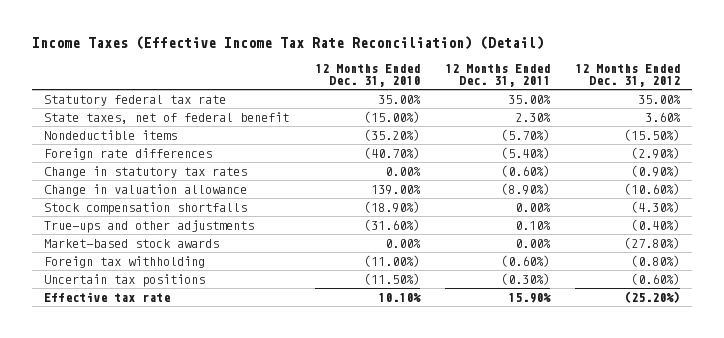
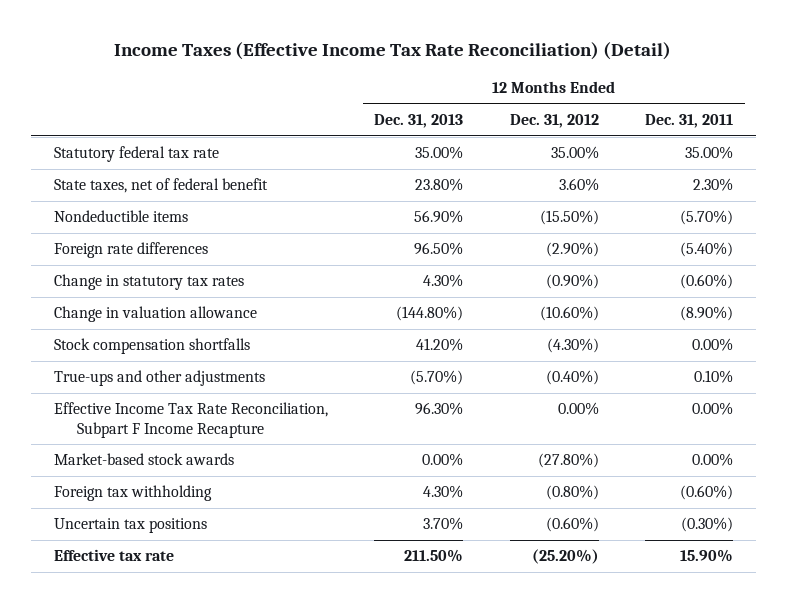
[314,63,420,88] 12 Months Ended Dec. 31, 2010 -> none
none -> [374,114,464,129] Dec. 31, 2013
none -> [54,402,329,438] Effective Income Tax Rate Reconciliation, Subpart F Income Recapture

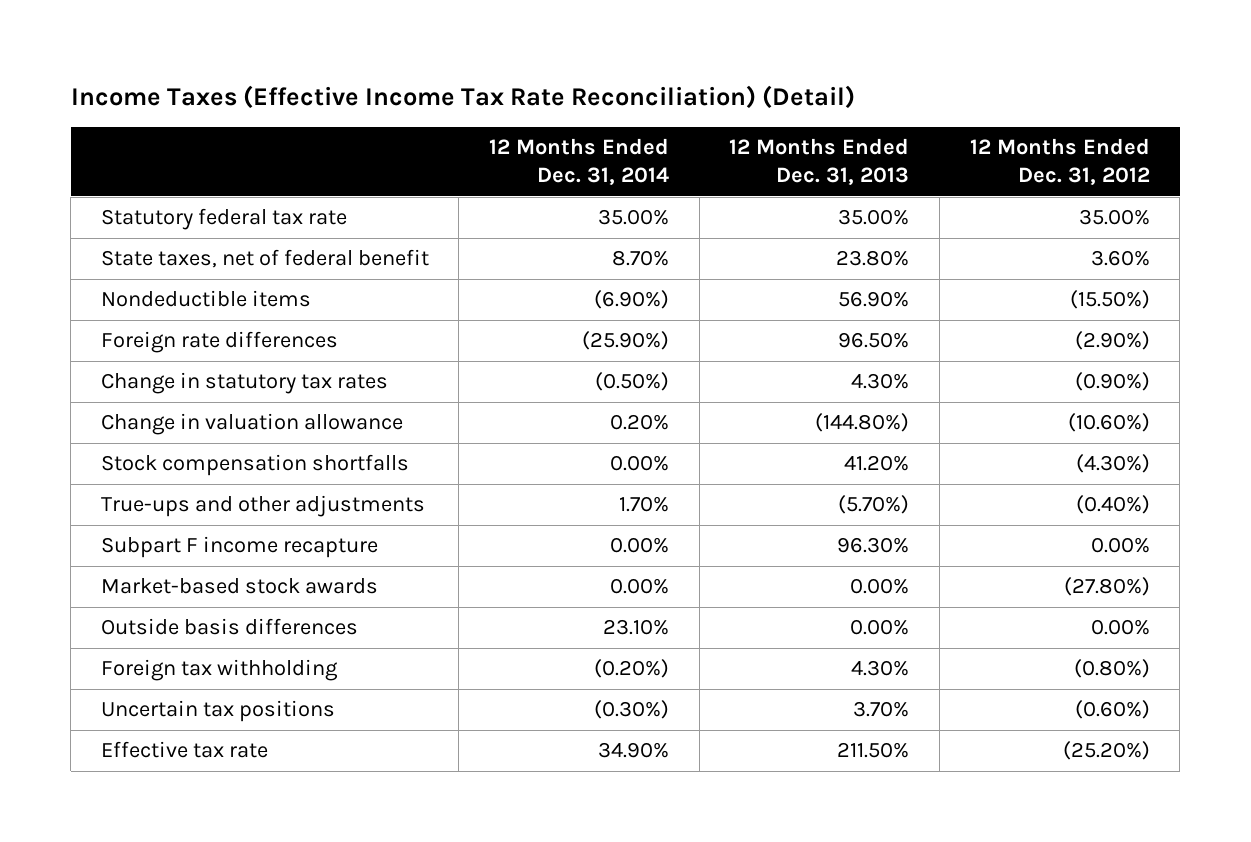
[644,114,733,129] Dec. 31, 2011 -> none
none -> [489,138,670,186] 12 Months Ended Dec. 31, 2014
[54,402,329,438] Effective Income Tax Rate Reconciliation, Subpart F Income Recapture -> [100,536,378,559] Subpart F income recapture
none -> [100,618,358,636] Outside basis differences

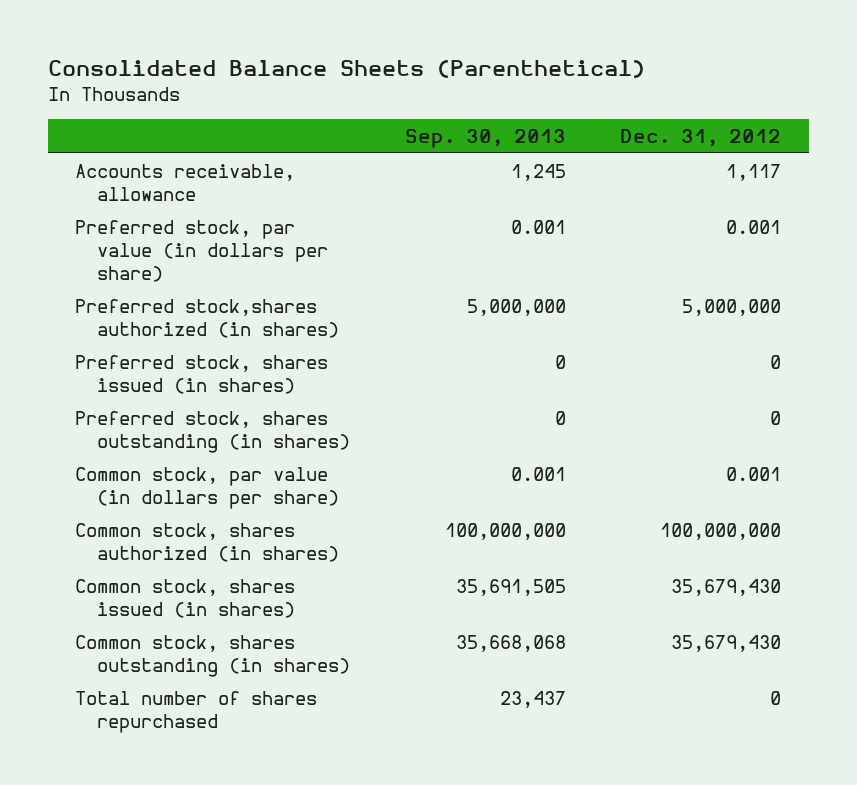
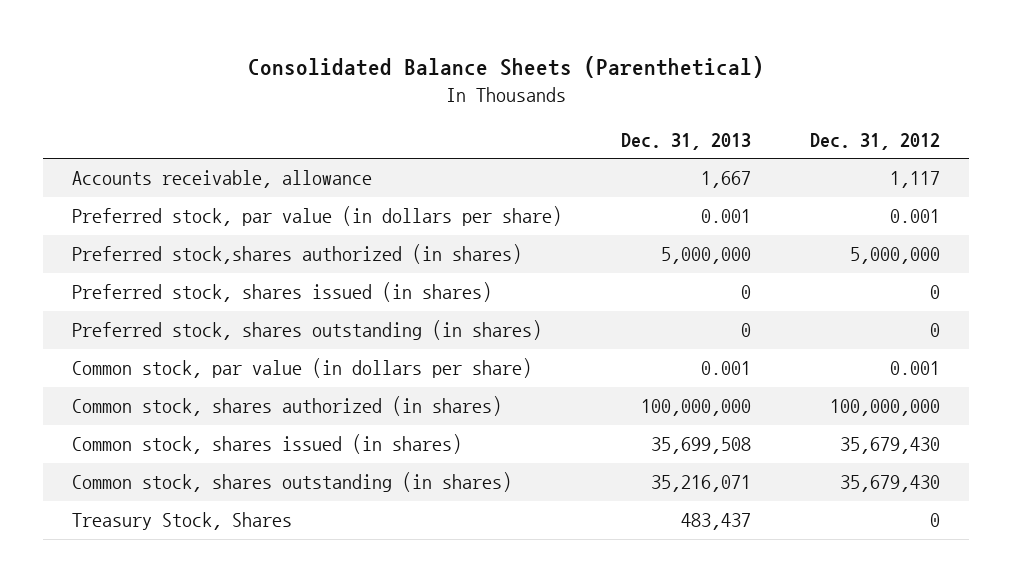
[404,128,566,148] Sep. 30, 2013 -> none
none -> [620,132,751,150] Dec. 31, 2013
[75,690,318,733] Total number of shares repurchased -> [72,512,293,531] Treasury Stock, Shares

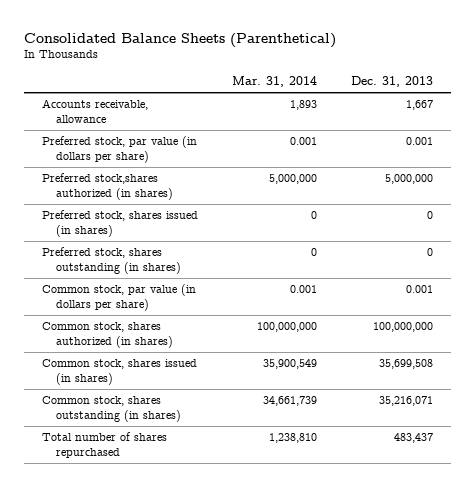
[809,132,940,150] Dec. 31, 2012 -> none
none -> [232,76,318,88] Mar. 31, 2014
[72,512,293,531] Treasury Stock, Shares -> [41,432,167,458] Total number of shares repurchased

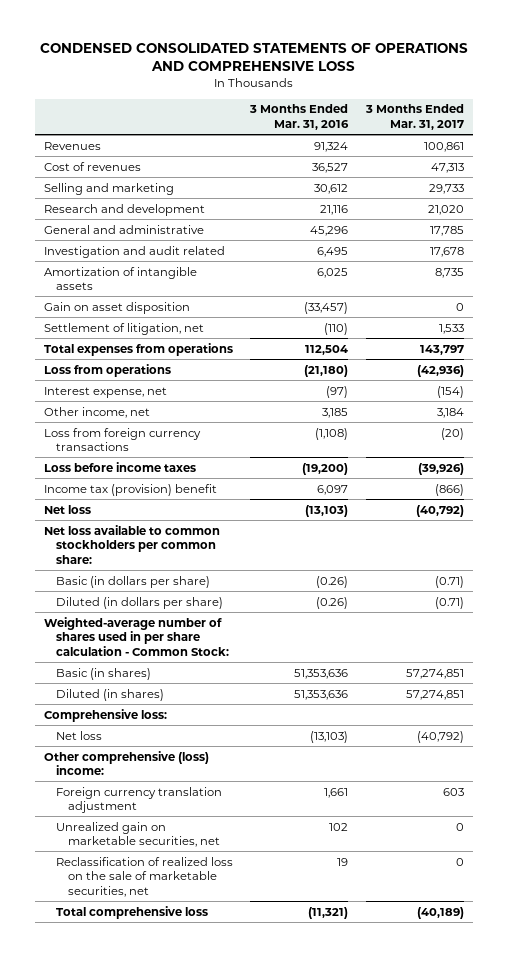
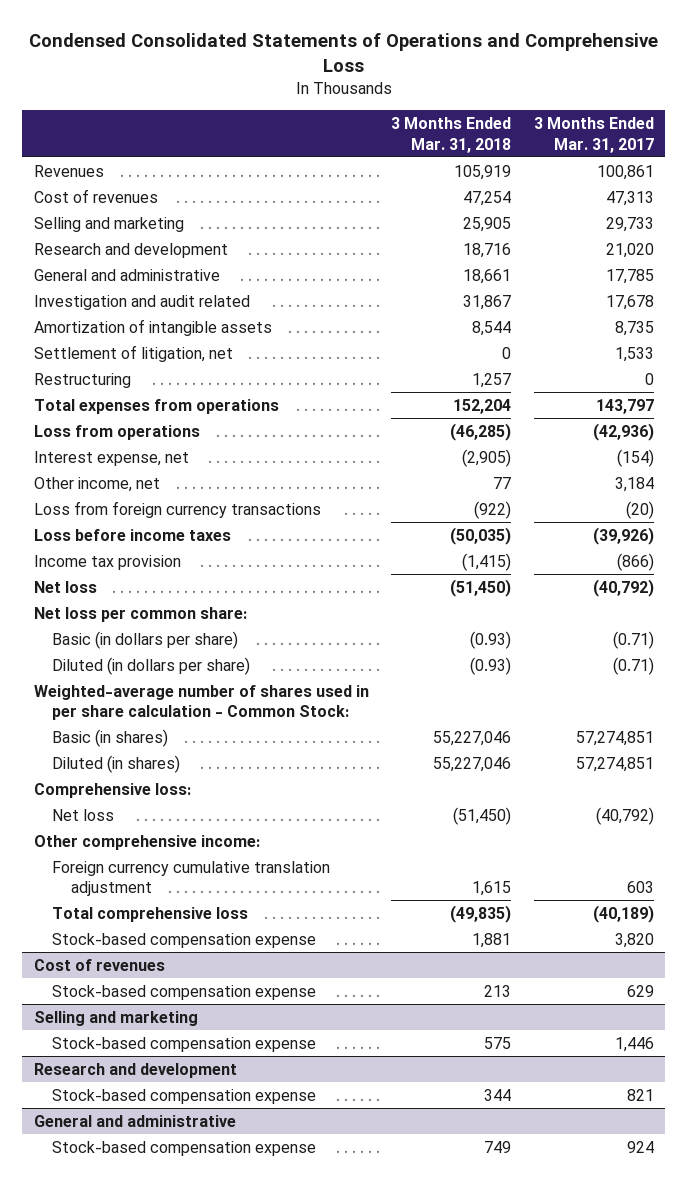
[39,42,468,72] CONDENSED CONSOLIDATED STATEMENTS OF OPERATIONS AND COMPREHENSIVE LOSS -> [28,33,658,73] Condensed Consolidated Statements of Operations and Comprehensive Loss
[249,104,350,130] 3 Months Ended Mar. 31, 2016 -> none
none -> [391,117,512,153] 3 Months Ended Mar. 31, 2018
[43,301,190,314] Gain on asset disposition -> none
none -> [33,372,131,388] Restructuring
[43,483,217,496] Income tax (provision) benefit -> [33,554,181,570] Income tax provision
[43,524,220,564] Net loss available to common stockholders per common share: -> [33,606,247,622] Net loss per common share:
[55,821,220,848] Unrealized gain on marketable securities, net -> none
[55,856,233,897] Reclassification of realized loss on the sale of marketable securities, net -> none
[43,750,209,776] Other comprehensive (loss) income: -> [33,834,260,850] Other comprehensive income:
[55,786,222,814] Foreign currency translation adjustment -> [52,860,331,897] Foreign currency cumulative translation adjustment
none -> [52,932,317,948] Stock-based compensation expense
none -> [33,958,165,971] Cost of revenues
none -> [52,984,317,1000] Stock-based compensation expense
none -> [33,1010,198,1026] Selling and marketing
none -> [52,1036,317,1052] Stock-based compensation expense
none -> [33,1062,237,1078] Research and development
none -> [52,1088,317,1104] Stock-based compensation expense
none -> [33,1114,236,1127] General and administrative
none -> [52,1140,317,1156] Stock-based compensation expense

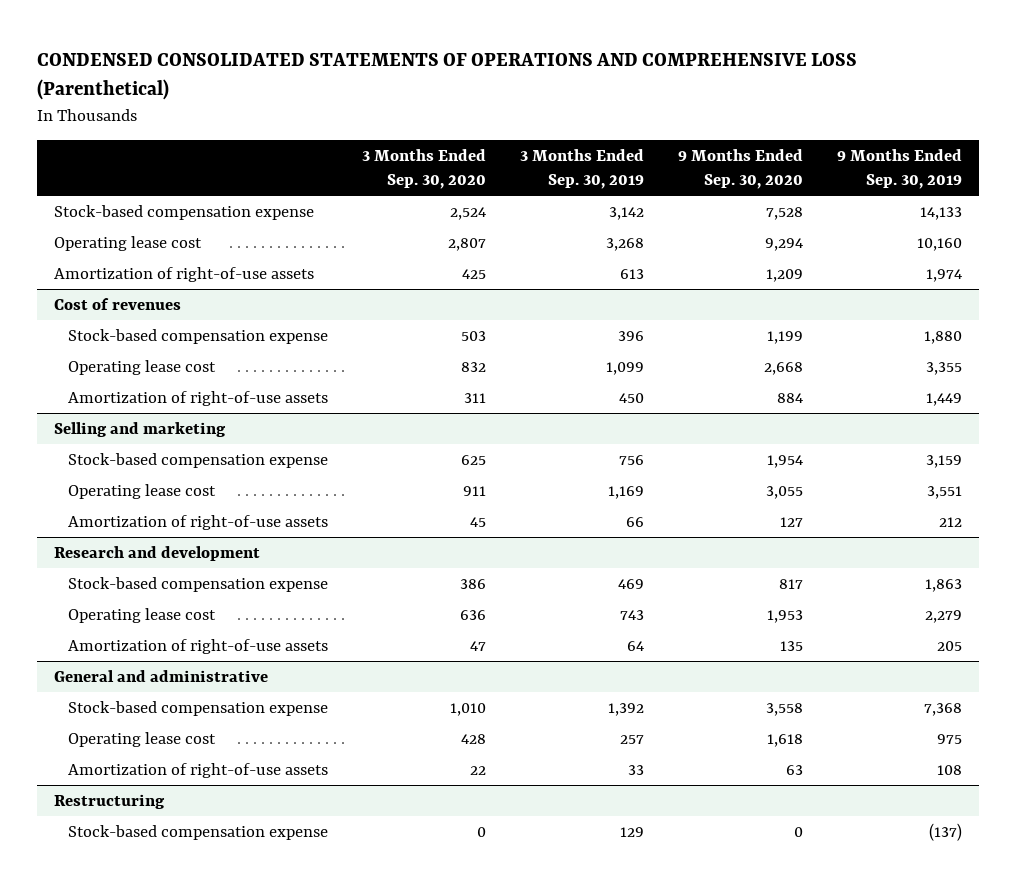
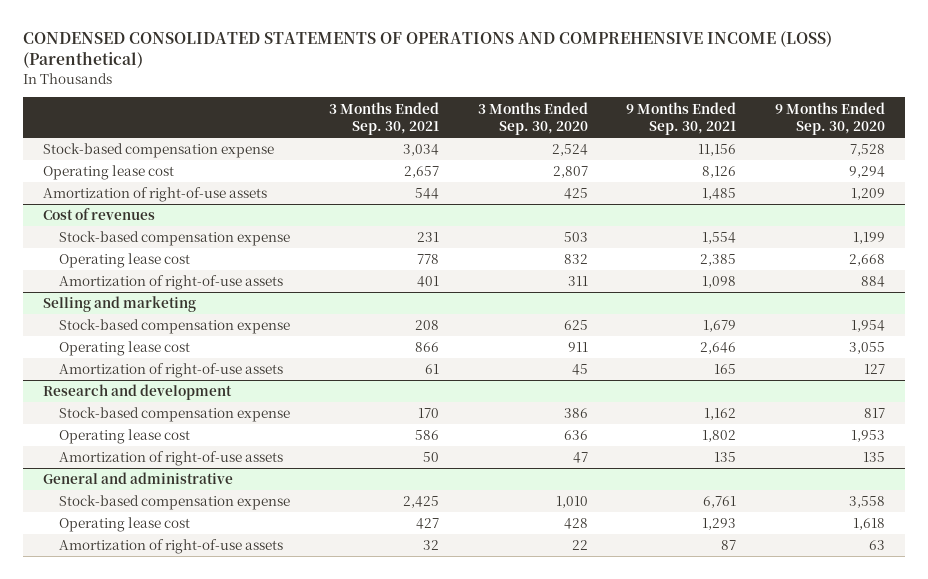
[36,53,857,101] CONDENSED CONSOLIDATED STATEMENTS OF OPERATIONS AND COMPREHENSIVE LOSS (Parenthetical) -> [23,31,833,69] CONDENSED CONSOLIDATED STATEMENTS OF OPERATIONS AND COMPREHENSIVE INCOME (LOSS) (Parenthetical)
[519,148,644,190] 3 Months Ended Sep. 30, 2019 -> none
[836,148,962,190] 9 Months Ended Sep. 30, 2019 -> none
none -> [328,101,439,136] 3 Months Ended Sep. 30, 2021
none -> [626,101,737,136] 9 Months Ended Sep. 30, 2021
[53,793,165,809] Restructuring -> none
[67,824,328,840] Stock-based compensation expense -> none

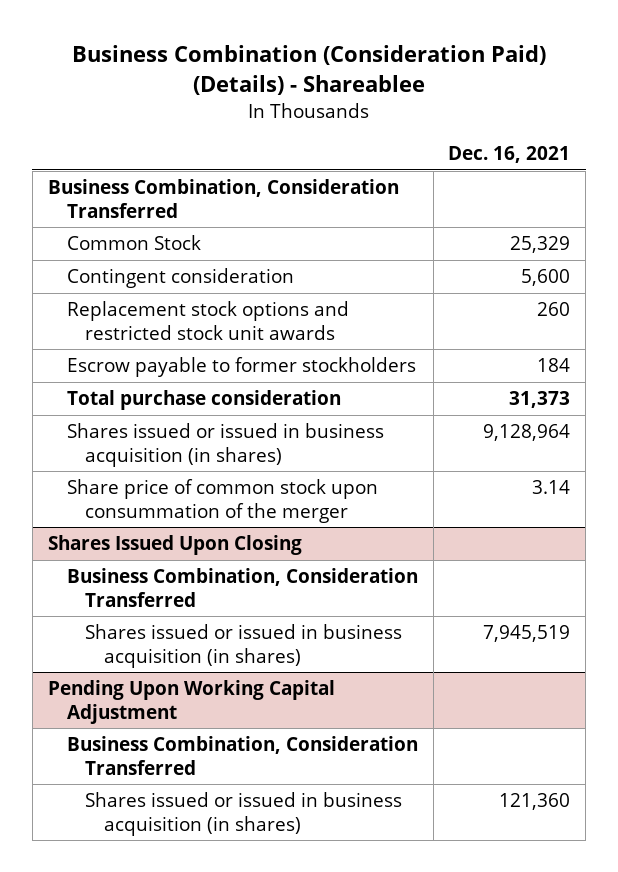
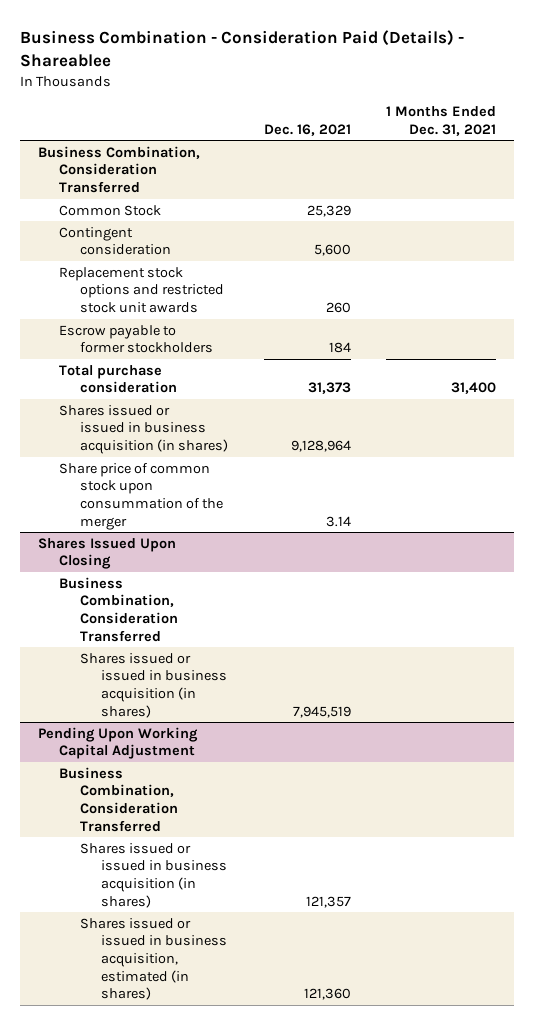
[72,45,547,95] Business Combination (Consideration Paid) (Details) - Shareablee -> [20,30,465,67] Business Combination - Consideration Paid (Details) - Shareablee
none -> [386,106,497,136] 1 Months Ended Dec. 31, 2021
[499,793,571,811] 121,360 -> [305,895,351,908] 121,357
none -> [79,917,227,1001] Shares issued or issued in business acquisition, estimated (in shares)

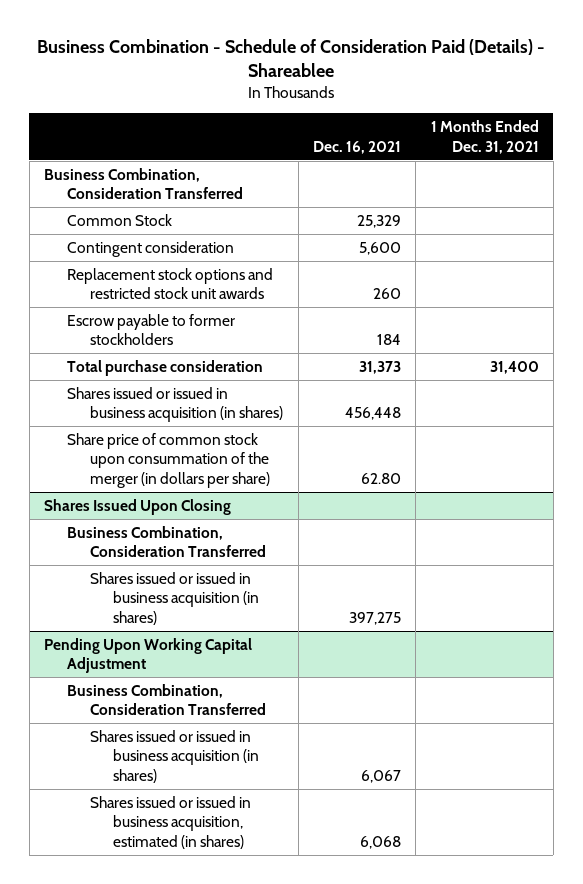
[20,30,465,67] Business Combination - Consideration Paid (Details) - Shareablee -> [37,39,546,78] Business Combination - Schedule of Consideration Paid (Details) - Shareablee
[290,440,351,453] 9,128,964 -> [344,407,401,421] 456,448
[58,462,223,530] Share price of common stock upon consummation of the merger -> [67,432,271,488] Share price of common stock upon consummation of the merger (in dollars per share)
[325,515,351,527] 3.14 -> [360,472,401,484] 62.80
[292,705,351,718] 7,945,519 -> [348,611,401,625] 397,275
[305,895,351,908] 121,357 -> [360,769,401,783] 6,067
[303,988,351,1001] 121,360 -> [359,835,401,849] 6,068

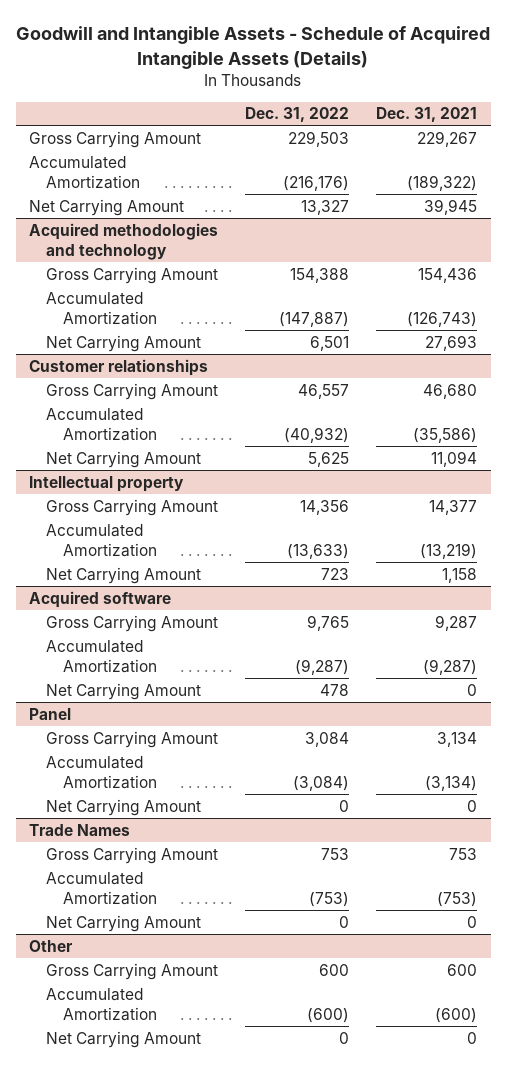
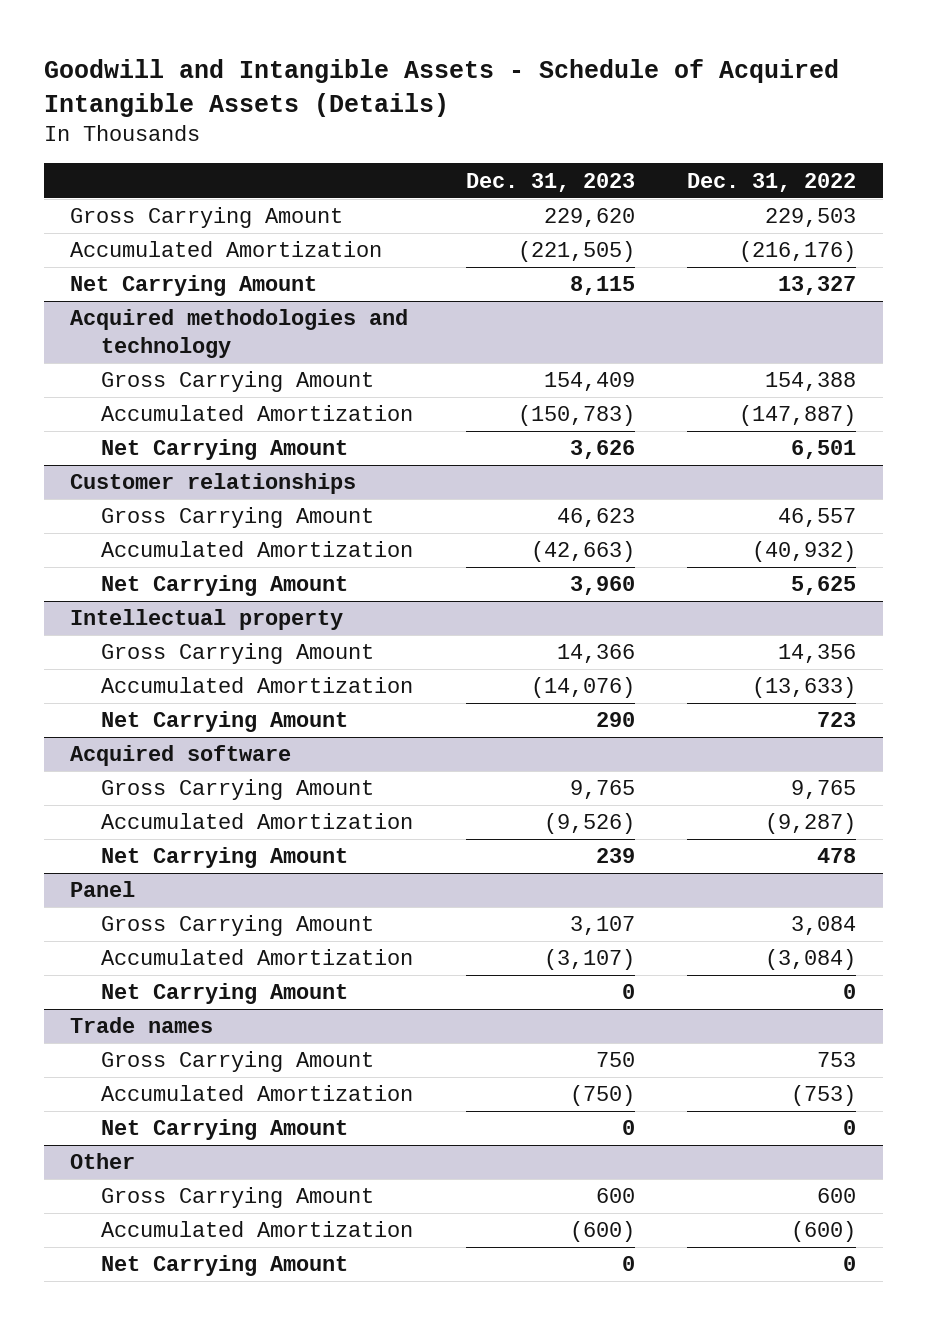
[376,107,478,123] Dec. 31, 2021 -> none
none -> [465,172,635,192] Dec. 31, 2023
[29,823,131,836] Trade Names -> [70,1017,214,1034] Trade names

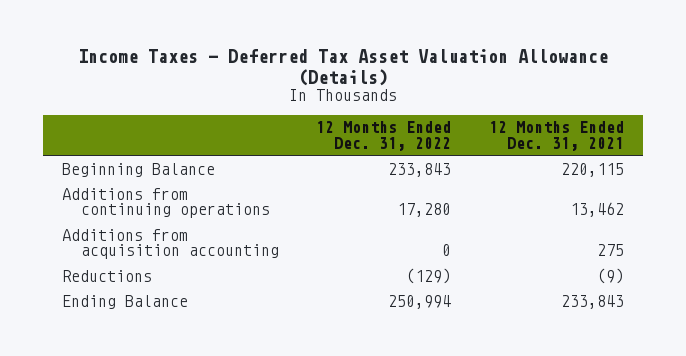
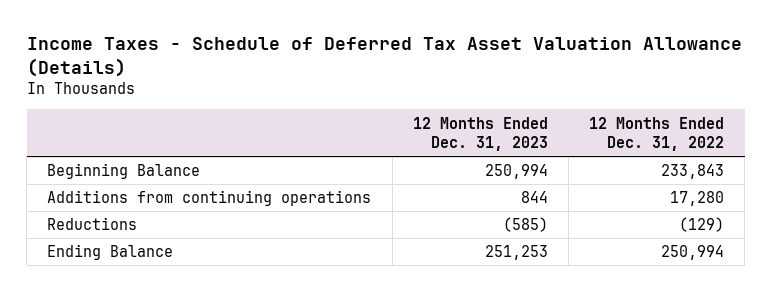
[77,49,608,86] Income Taxes - Deferred Tax Asset Valuation Allowance (Details) -> [26,37,742,77] Income Taxes - Schedule of Deferred Tax Asset Valuation Allowance (Details)
[488,121,624,151] 12 Months Ended Dec. 31, 2021 -> none
none -> [412,116,548,151] 12 Months Ended Dec. 31, 2023
[61,228,280,260] Additions from acquisition accounting -> none

